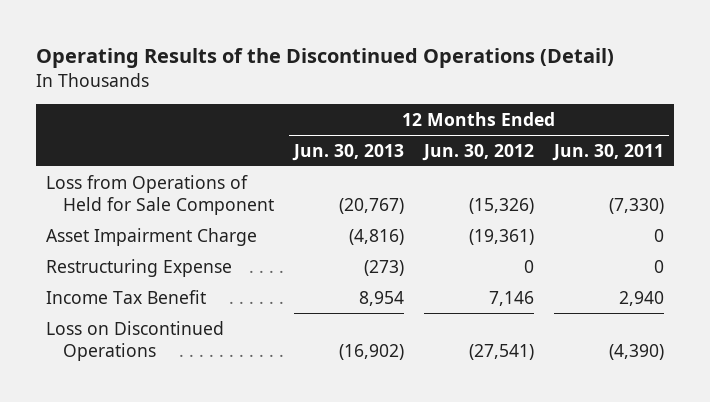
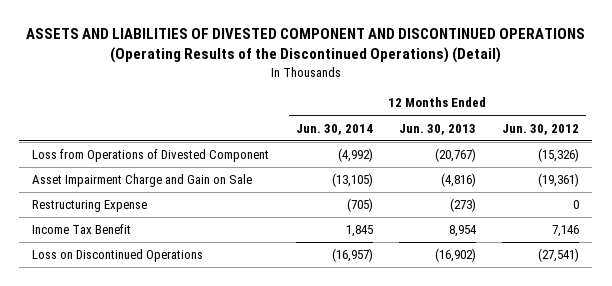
[36,48,615,69] Operating Results of the Discontinued Operations (Detail) -> [25,28,585,64] ASSETS AND LIABILITIES OF DIVESTED COMPONENT AND DISCONTINUED OPERATIONS (Operating Results of the Discontinued Operations) (Detail)
[551,143,664,161] Jun. 30, 2011 -> none
none -> [295,123,373,135] Jun. 30, 2014
[46,174,274,215] Loss from Operations of Held for Sale Component -> [32,149,270,163] Loss from Operations of Divested Component
[46,227,258,246] Asset Impairment Charge -> [32,174,253,188] Asset Impairment Charge and Gain on Sale

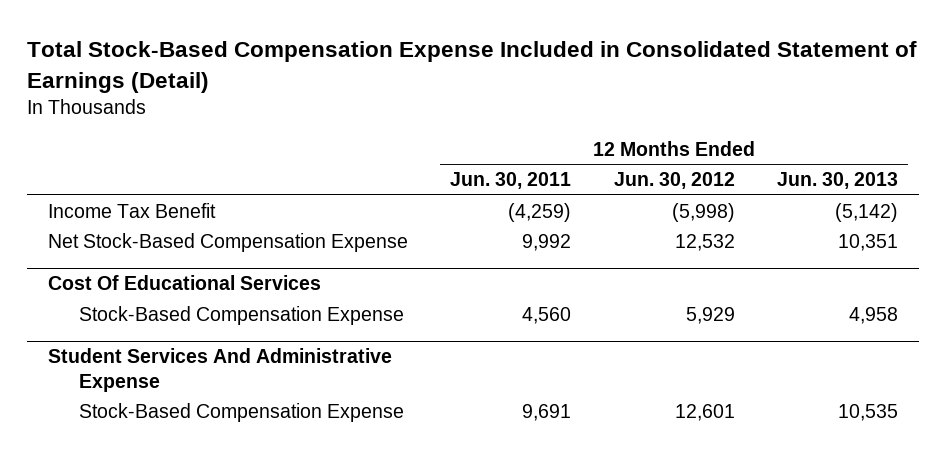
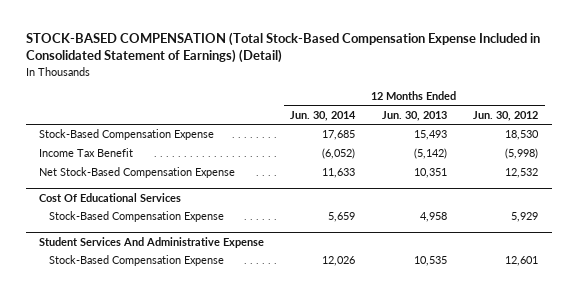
[27,41,918,93] Total Stock-Based Compensation Expense Included in Consolidated Statement of Earnings (Detail) -> [25,32,540,64] STOCK-BASED COMPENSATION (Total Stock-Based Compensation Expense Included in Consolidated Statement of Earnings) (Detail)
[450,172,572,190] Jun. 30, 2011 -> none
none -> [290,110,357,121] Jun. 30, 2014
none -> [38,129,214,141] Stock-Based Compensation Expense

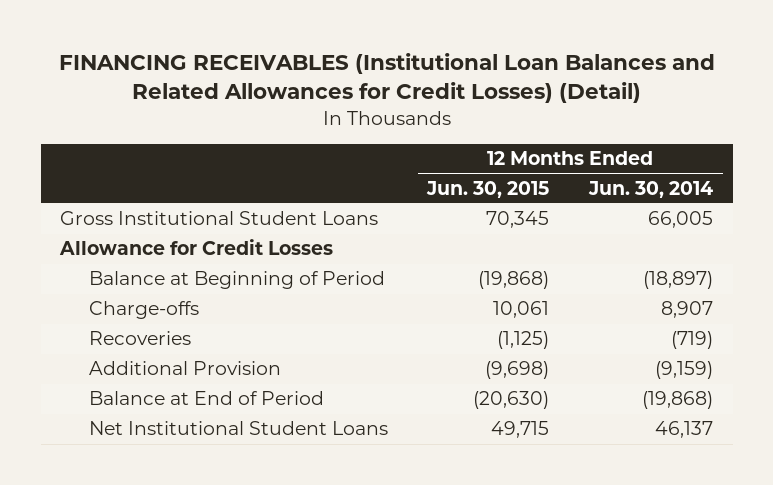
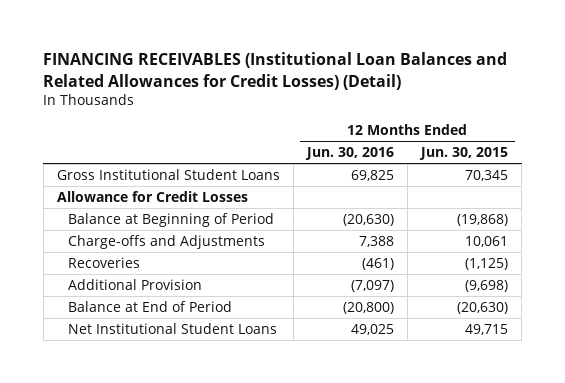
[587,180,713,198] Jun. 30, 2014 -> none
none -> [304,147,394,161] Jun. 30, 2016
[88,301,199,320] Charge-offs -> [68,234,266,249] Charge-offs and Adjustments

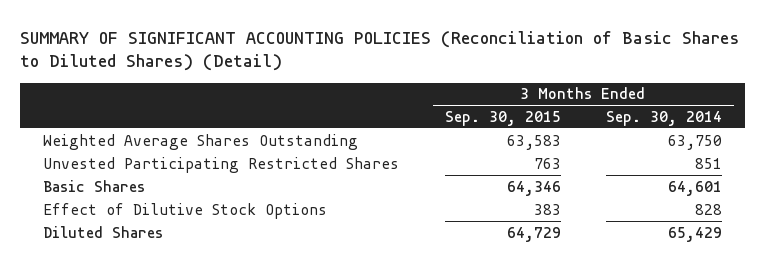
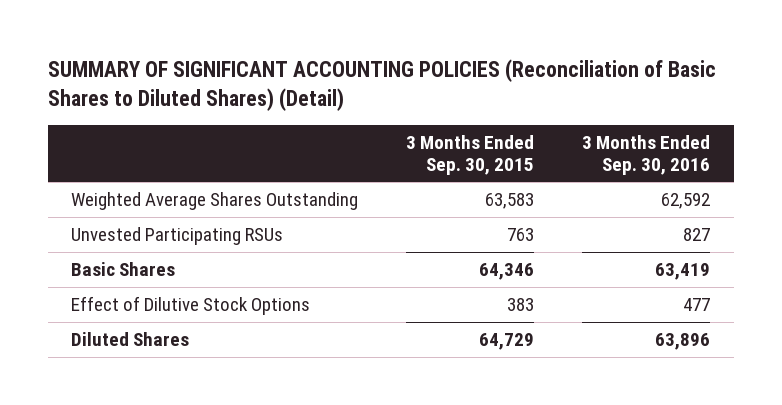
[606,110,723,126] Sep. 30, 2014 -> none
none -> [582,134,711,175] 3 Months Ended Sep. 30, 2016
[42,156,399,173] Unvested Participating Restricted Shares -> [71,227,284,246] Unvested Participating RSUs

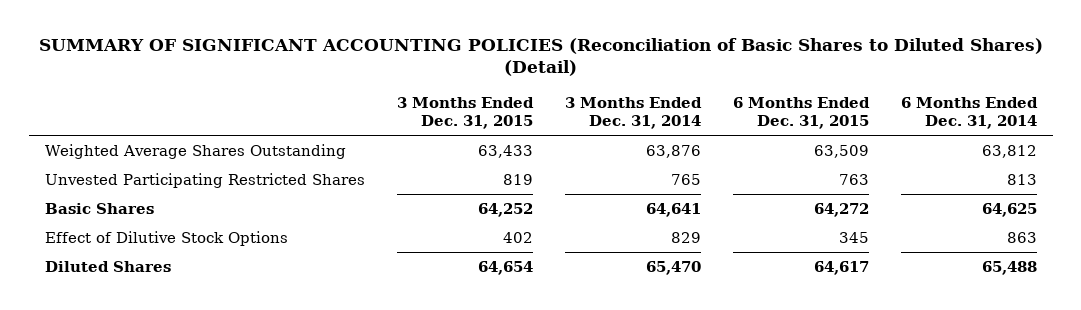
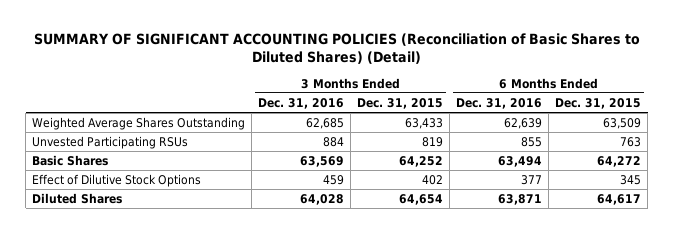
[564,96,702,130] 3 Months Ended Dec. 31, 2014 -> none
[900,96,1038,130] 6 Months Ended Dec. 31, 2014 -> none
none -> [258,97,345,109] Dec. 31, 2016
none -> [456,97,543,109] Dec. 31, 2016
[44,172,365,188] Unvested Participating Restricted Shares -> [32,135,189,149] Unvested Participating RSUs

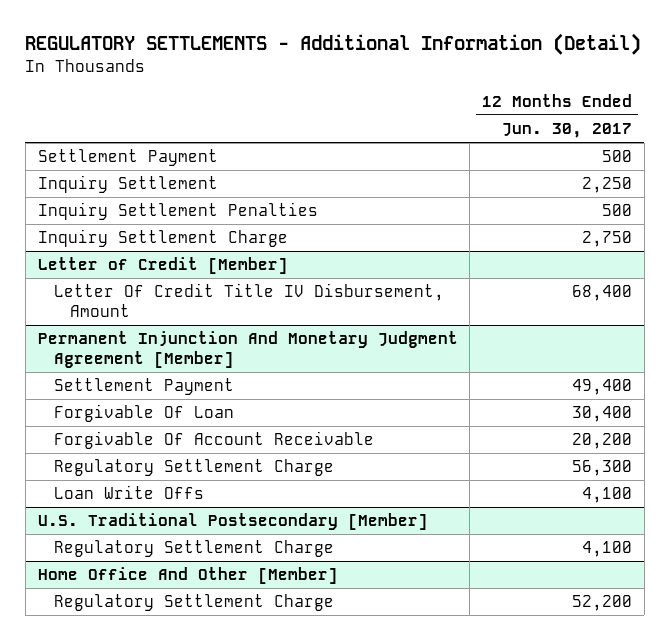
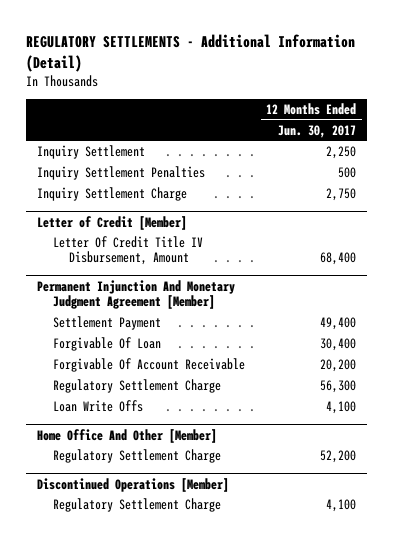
[37,149,218,167] Settlement Payment -> none
[37,513,428,531] U.S. Traditional Postsecondary [Member] -> none
[53,540,334,558] Regulatory Settlement Charge -> none
none -> [36,477,229,492] Discontinued Operations [Member]
none -> [52,497,221,512] Regulatory Settlement Charge

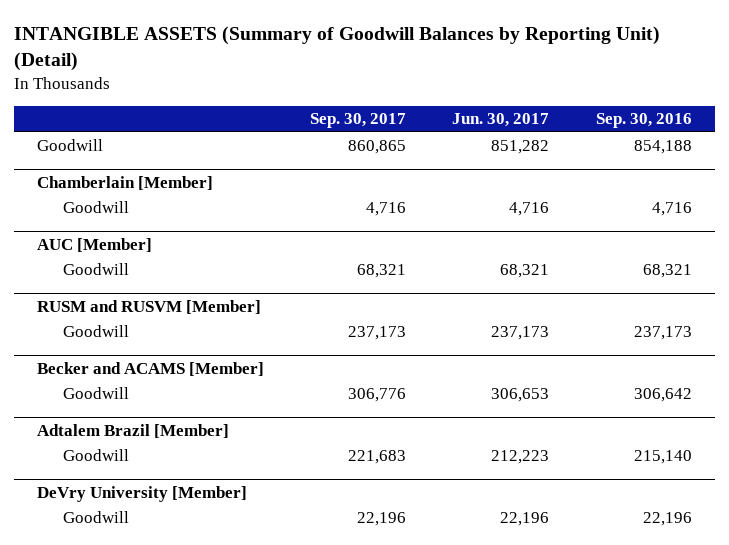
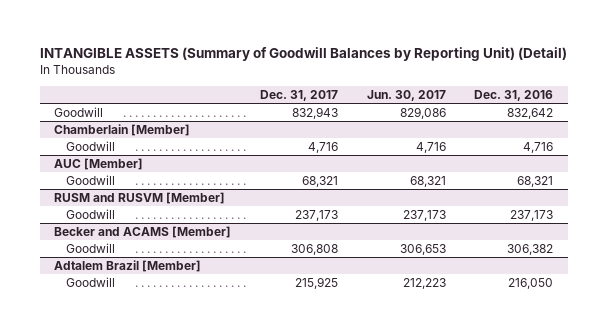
[310,113,407,129] Sep. 30, 2017 -> none
[595,113,692,129] Sep. 30, 2016 -> none
none -> [259,90,338,102] Dec. 31, 2017
none -> [474,90,554,102] Dec. 31, 2016
[491,140,550,155] 851,282 -> [399,106,446,119] 829,086
[36,485,247,502] DeVry University [Member] -> none
[62,511,129,524] Goodwill -> none

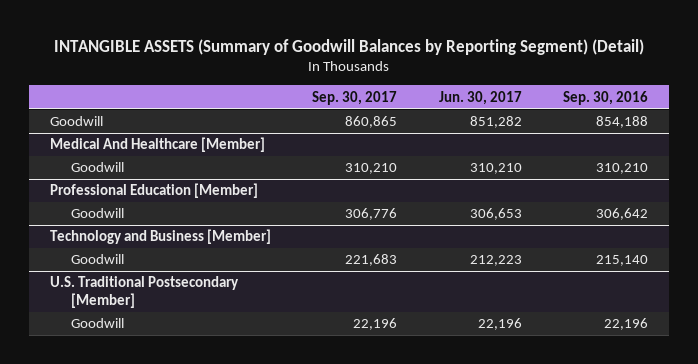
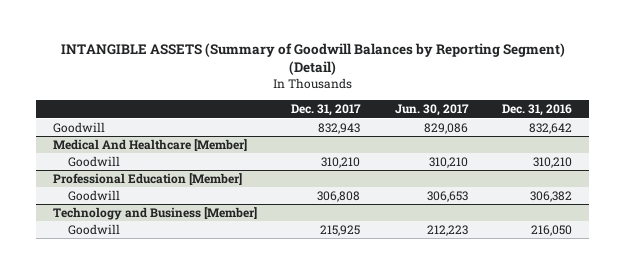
[312,90,398,105] Sep. 30, 2017 -> none
[562,90,648,105] Sep. 30, 2016 -> none
none -> [291,104,362,117] Dec. 31, 2017
none -> [502,104,573,117] Dec. 31, 2016
[469,116,522,129] 851,282 -> [423,122,468,134] 829,086
[50,276,240,309] U.S. Traditional Postsecondary [Member] -> none
[71,318,125,329] Goodwill -> none

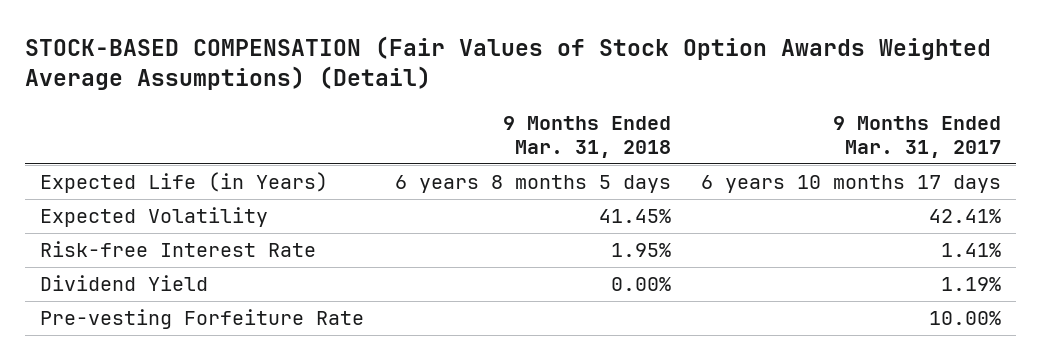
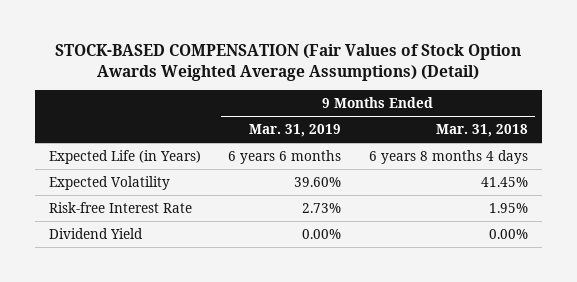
[832,116,1001,159] 9 Months Ended Mar. 31, 2017 -> none
none -> [249,124,342,138] Mar. 31, 2019
[394,175,671,194] 6 years 8 months 5 days -> [368,149,528,164] 6 years 8 months 4 days
[40,309,365,330] Pre-vesting Forfeiture Rate -> none

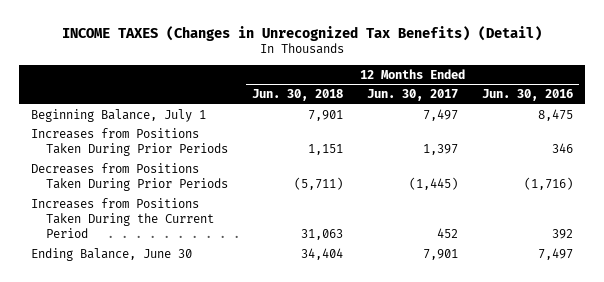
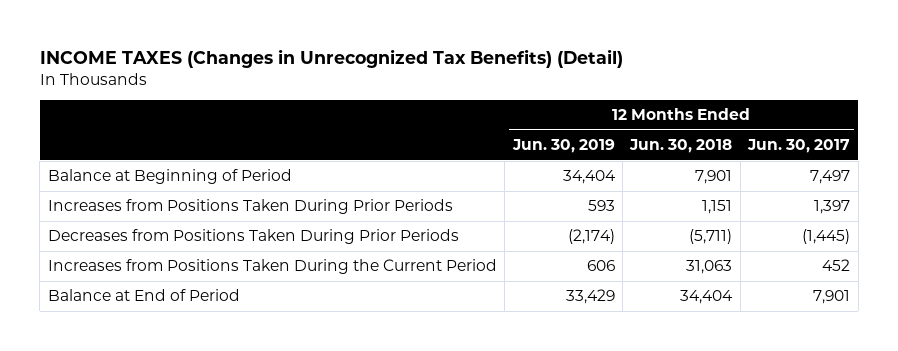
[481,89,573,102] Jun. 30, 2016 -> none
none -> [511,139,615,154] Jun. 30, 2019
[31,108,207,122] Beginning Balance, July 1 -> [47,169,292,185] Balance at Beginning of Period
[31,247,193,261] Ending Balance, June 30 -> [47,289,240,302] Balance at End of Period

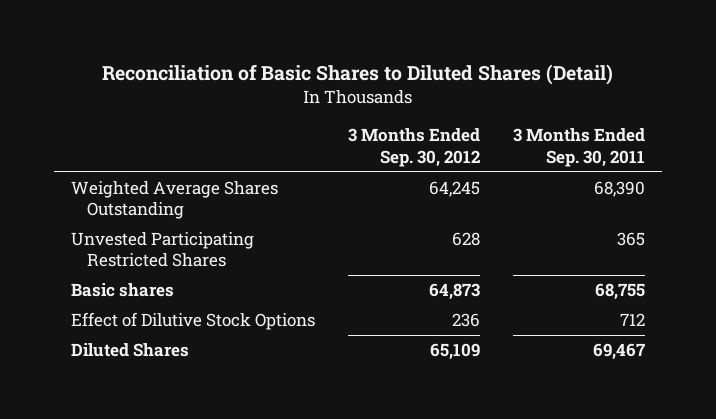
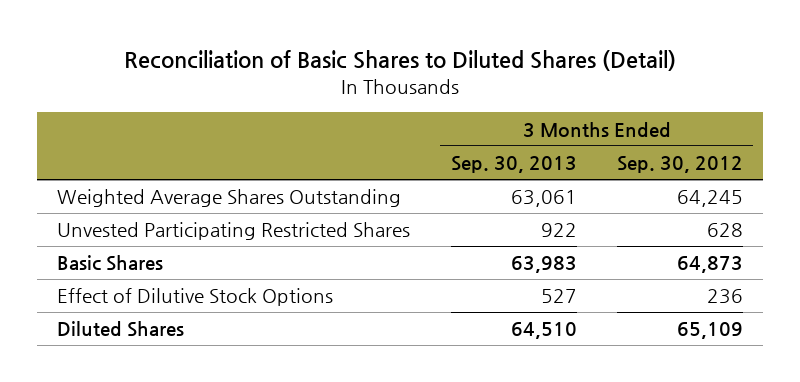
[513,128,646,167] 3 Months Ended Sep. 30, 2011 -> none
none -> [450,156,577,174] Sep. 30, 2013
[70,283,174,298] Basic shares -> [57,255,164,272] Basic Shares

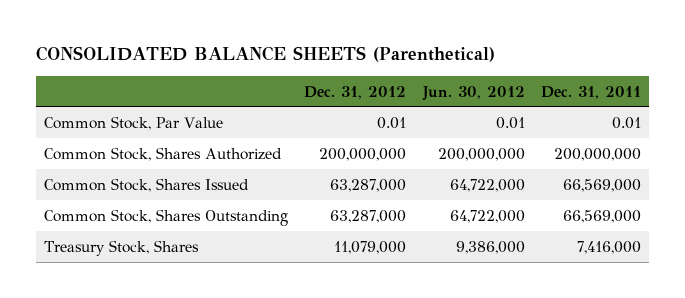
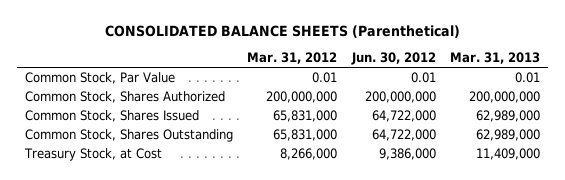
[304,85,407,99] Dec. 31, 2012 -> none
[540,85,641,99] Dec. 31, 2011 -> none
none -> [247,52,338,65] Mar. 31, 2012
none -> [450,52,541,65] Mar. 31, 2013
[43,239,199,256] Treasury Stock, Shares -> [23,147,162,161] Treasury Stock, at Cost

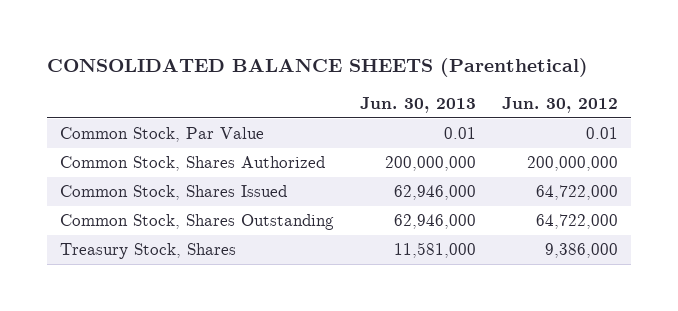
[247,52,338,65] Mar. 31, 2012 -> none
[450,52,541,65] Mar. 31, 2013 -> none
none -> [359,96,476,113] Jun. 30, 2013
[23,147,162,161] Treasury Stock, at Cost -> [59,243,236,260] Treasury Stock, Shares

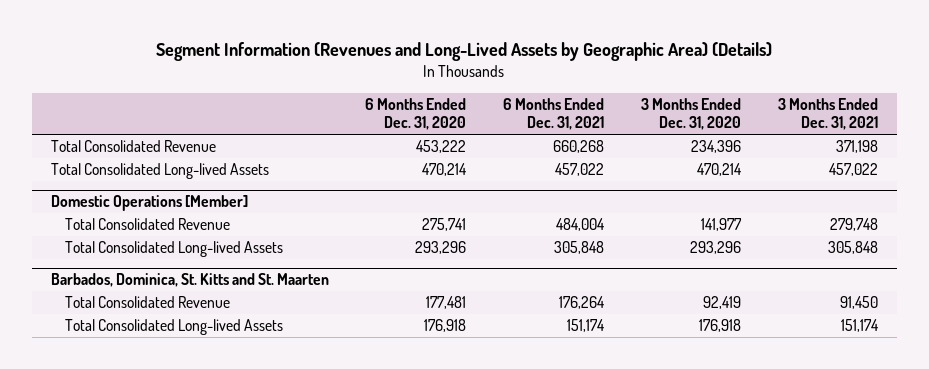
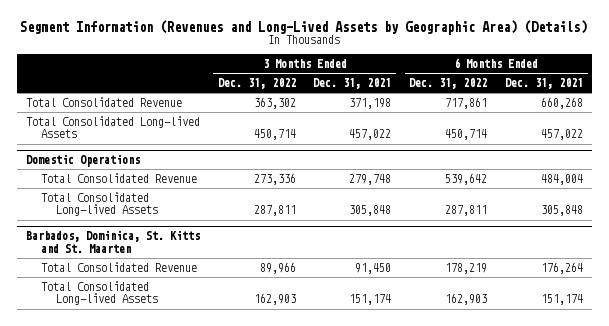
[365,97,467,131] 6 Months Ended Dec. 31, 2020 -> none
[641,97,742,131] 3 Months Ended Dec. 31, 2020 -> none
none -> [217,78,296,90] Dec. 31, 2022
none -> [409,78,488,90] Dec. 31, 2022
[50,195,248,212] Domestic Operations [Member] -> [25,154,140,168] Domestic Operations

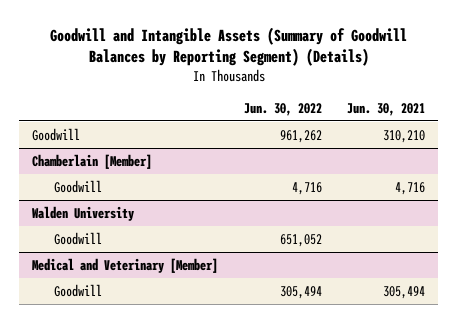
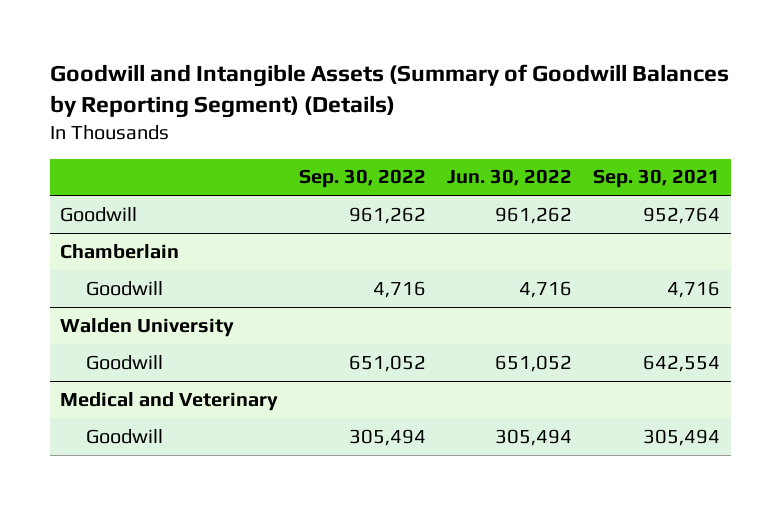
[347,102,426,116] Jun. 30, 2021 -> none
none -> [299,169,427,189] Sep. 30, 2022
none -> [593,169,721,189] Sep. 30, 2021
[32,153,153,169] Chamberlain [Member] -> [60,243,180,259] Chamberlain
[32,257,219,273] Medical and Veterinary [Member] -> [60,391,279,411] Medical and Veterinary

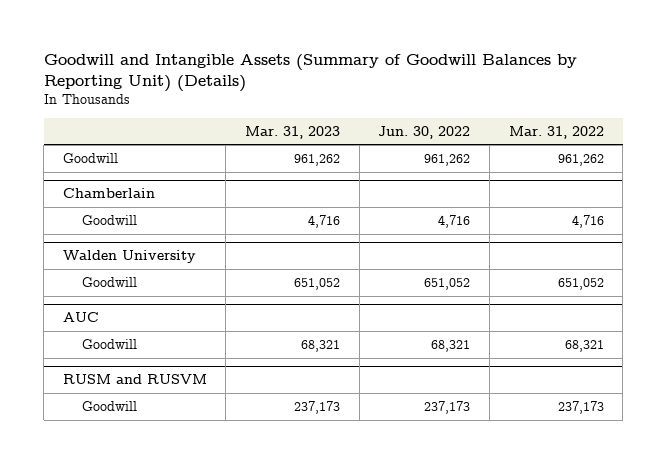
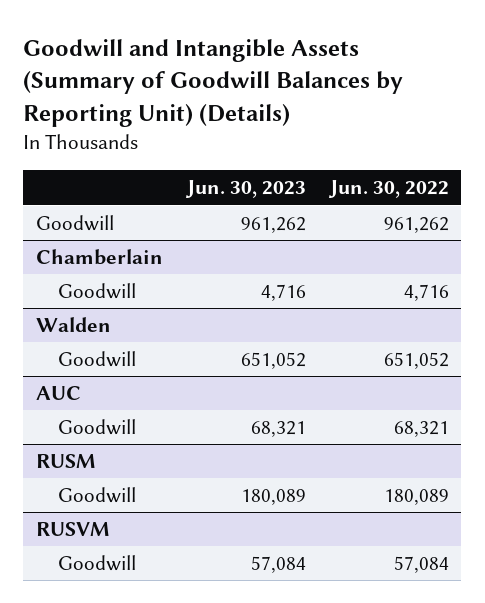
[245,125,341,139] Mar. 31, 2023 -> none
[508,125,604,139] Mar. 31, 2022 -> none
none -> [184,180,306,199] Jun. 30, 2023
[62,250,196,264] Walden University -> [35,317,111,333] Walden
[62,374,207,385] RUSM and RUSVM -> none
none -> [35,454,95,469] RUSM
[424,400,471,414] 237,173 -> [384,489,450,506] 180,089
none -> [35,522,109,537] RUSVM
none -> [58,555,137,572] Goodwill

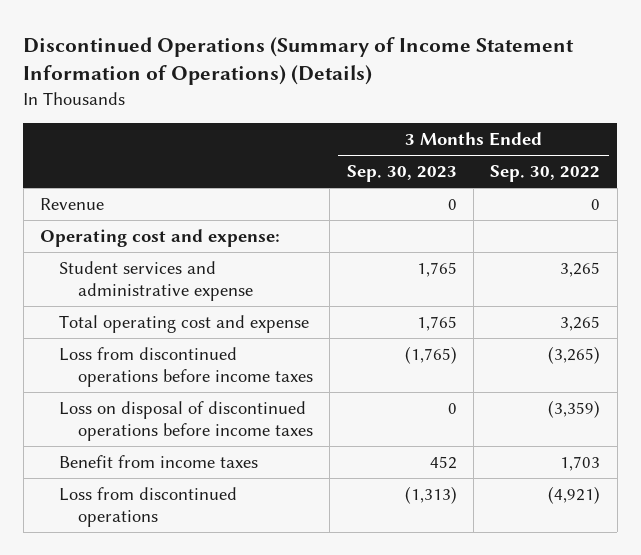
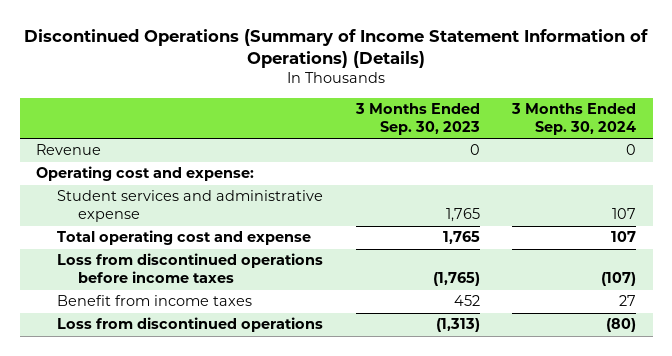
[490,165,601,183] Sep. 30, 2022 -> none
none -> [511,103,637,135] 3 Months Ended Sep. 30, 2024
[59,400,314,441] Loss on disposal of discontinued operations before income taxes -> none

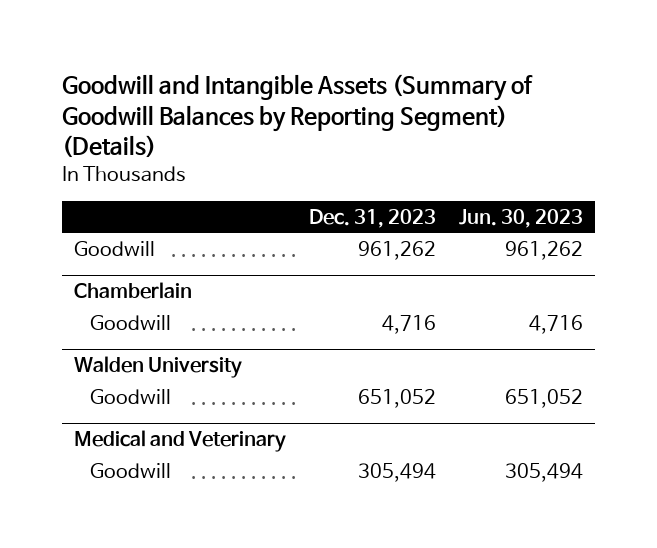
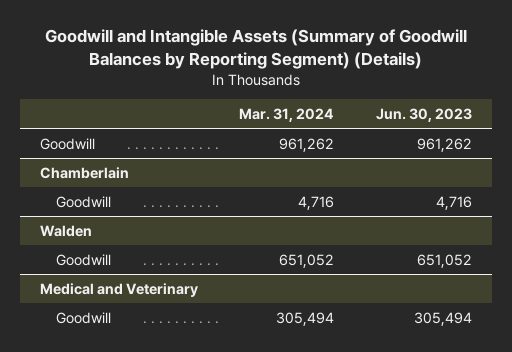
[308,208,436,228] Dec. 31, 2023 -> none
none -> [239,108,335,123] Mar. 31, 2024
[73,356,242,379] Walden University -> [40,224,93,237] Walden

